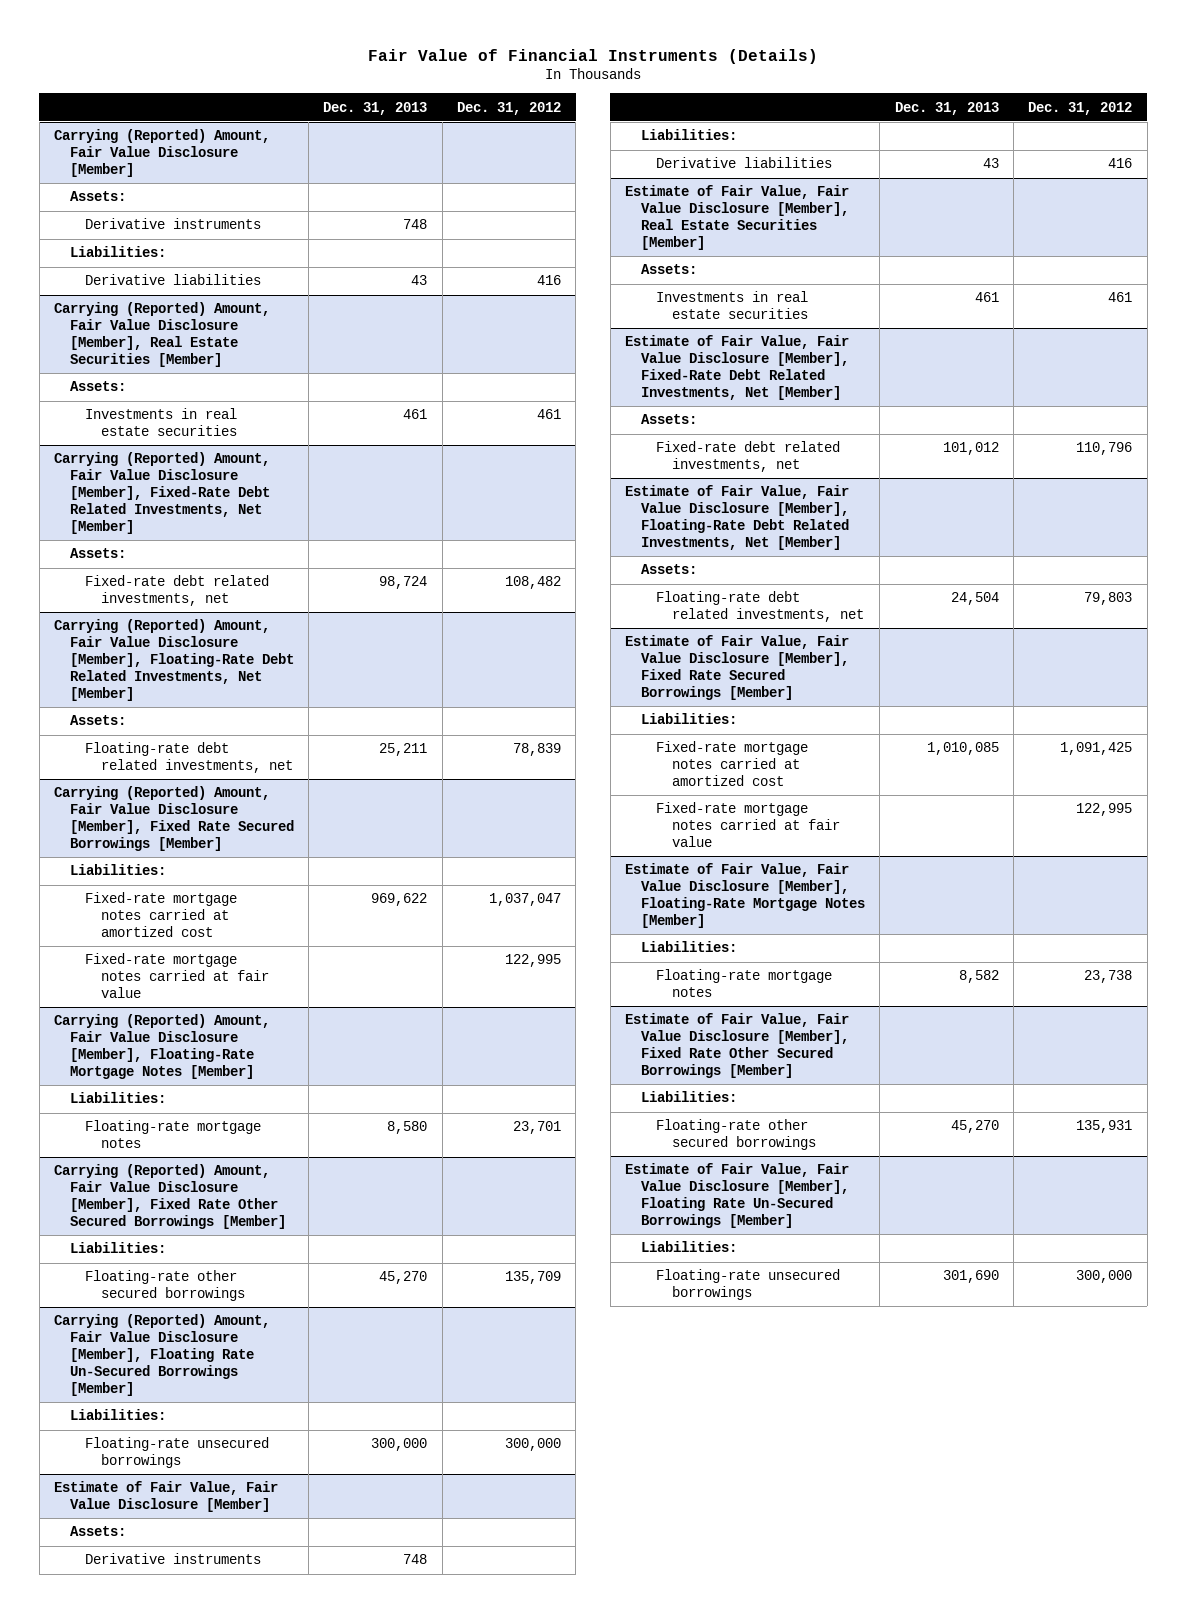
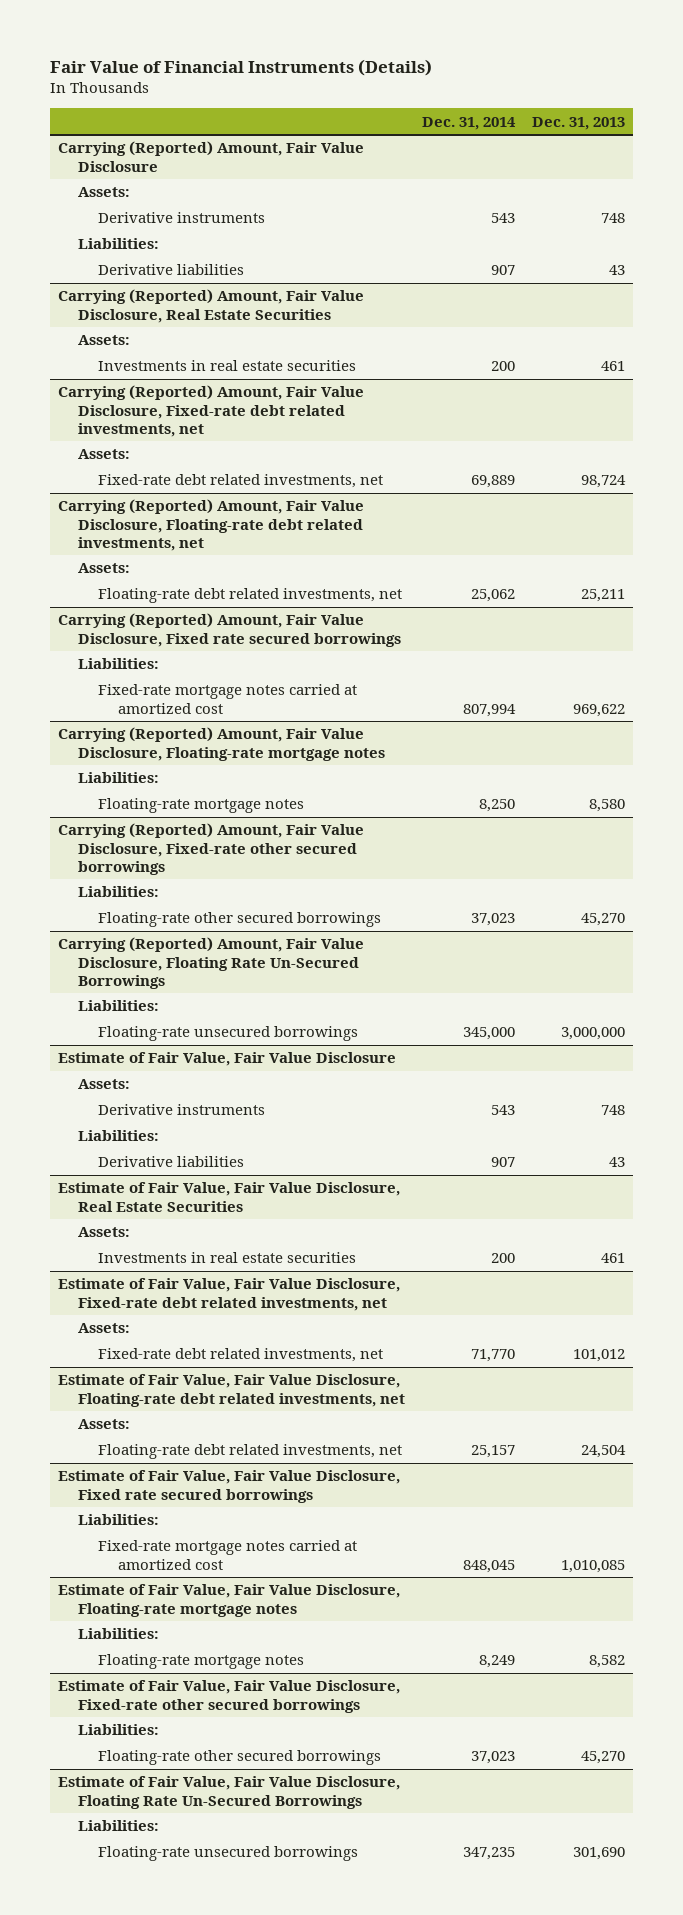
[456,101,561,115] Dec. 31, 2012 -> none
none -> [422,116,517,130] Dec. 31, 2014
[54,129,271,178] Carrying (Reported) Amount, Fair Value Disclosure [Member] -> [58,141,365,172] Carrying (Reported) Amount, Fair Value Disclosure
[54,302,271,367] Carrying (Reported) Amount, Fair Value Disclosure [Member], Real Estate Securities [Member] -> [58,289,365,323] Carrying (Reported) Amount, Fair Value Disclosure, Real Estate Securities
[54,452,271,534] Carrying (Reported) Amount, Fair Value Disclosure [Member], Fixed-Rate Debt Related Investments, Net [Member] -> [58,385,365,437] Carrying (Reported) Amount, Fair Value Disclosure, Fixed-rate debt related investments, net
[54,619,294,701] Carrying (Reported) Amount, Fair Value Disclosure [Member], Floating-Rate Debt Related Investments, Net [Member] -> [58,499,365,551] Carrying (Reported) Amount, Fair Value Disclosure, Floating-rate debt related investments, net
[54,786,294,851] Carrying (Reported) Amount, Fair Value Disclosure [Member], Fixed Rate Secured Borrowings [Member] -> [58,613,402,647] Carrying (Reported) Amount, Fair Value Disclosure, Fixed rate secured borrowings
[85,953,269,999] Fixed-rate mortgage notes carried at fair value -> none
[54,1014,271,1079] Carrying (Reported) Amount, Fair Value Disclosure [Member], Floating-Rate Mortgage Notes [Member] -> [58,727,386,761] Carrying (Reported) Amount, Fair Value Disclosure, Floating-rate mortgage notes
[54,1164,286,1229] Carrying (Reported) Amount, Fair Value Disclosure [Member], Fixed Rate Other Secured Borrowings [Member] -> [58,823,365,875] Carrying (Reported) Amount, Fair Value Disclosure, Fixed-rate other secured borrowings
[54,1314,271,1396] Carrying (Reported) Amount, Fair Value Disclosure [Member], Floating Rate Un-Secured Borrowings [Member] -> [58,937,365,989] Carrying (Reported) Amount, Fair Value Disclosure, Floating Rate Un-Secured Borrowings
[371,1438,428,1452] 300,000 -> [560,1027,625,1041] 3,000,000
[54,1481,279,1513] Estimate of Fair Value, Fair Value Disclosure [Member] -> [58,1052,397,1067] Estimate of Fair Value, Fair Value Disclosure
[625,185,850,250] Estimate of Fair Value, Fair Value Disclosure [Member], Real Estate Securities [Member] -> [58,1182,401,1212] Estimate of Fair Value, Fair Value Disclosure, Real Estate Securities
[625,335,850,400] Estimate of Fair Value, Fair Value Disclosure [Member], Fixed-Rate Debt Related Investments, Net [Member] -> [58,1278,401,1311] Estimate of Fair Value, Fair Value Disclosure, Fixed-rate debt related investments, net
[625,485,850,550] Estimate of Fair Value, Fair Value Disclosure [Member], Floating-Rate Debt Related Investments, Net [Member] -> [58,1374,406,1407] Estimate of Fair Value, Fair Value Disclosure, Floating-rate debt related investments, net
[625,635,850,700] Estimate of Fair Value, Fair Value Disclosure [Member], Fixed Rate Secured Borrowings [Member] -> [58,1470,401,1503] Estimate of Fair Value, Fair Value Disclosure, Fixed rate secured borrowings
[656,802,841,848] Fixed-rate mortgage notes carried at fair value -> none
[625,863,865,928] Estimate of Fair Value, Fair Value Disclosure [Member], Floating-Rate Mortgage Notes [Member] -> [58,1584,401,1617] Estimate of Fair Value, Fair Value Disclosure, Floating-rate mortgage notes
[625,1013,850,1078] Estimate of Fair Value, Fair Value Disclosure [Member], Fixed Rate Other Secured Borrowings [Member] -> [58,1680,401,1713] Estimate of Fair Value, Fair Value Disclosure, Fixed-rate other secured borrowings
[625,1163,850,1228] Estimate of Fair Value, Fair Value Disclosure [Member], Floating Rate Un-Secured Borrowings [Member] -> [58,1776,401,1809] Estimate of Fair Value, Fair Value Disclosure, Floating Rate Un-Secured Borrowings

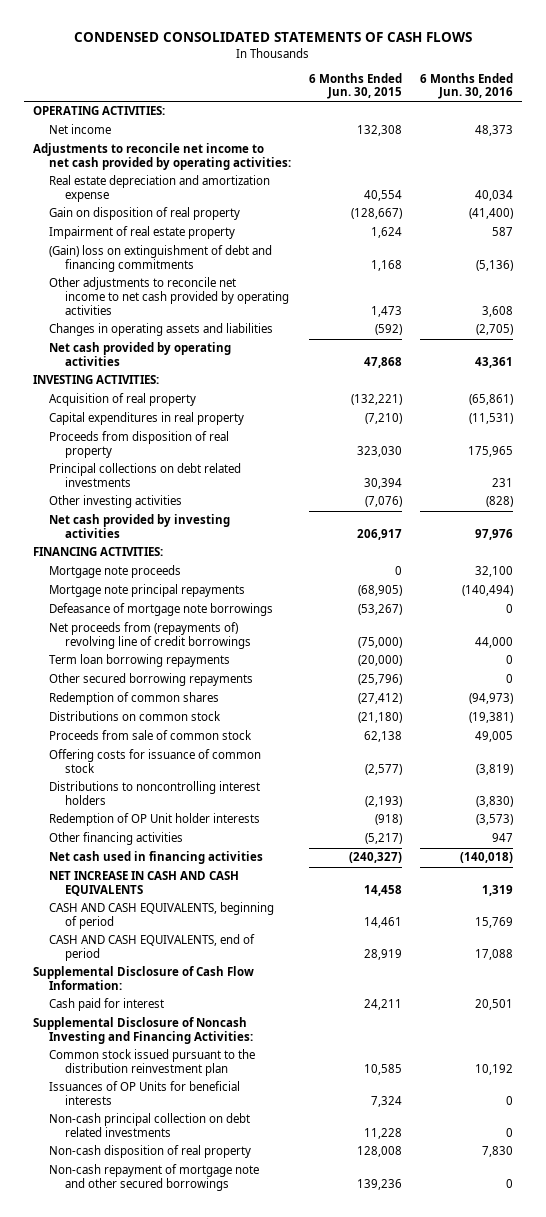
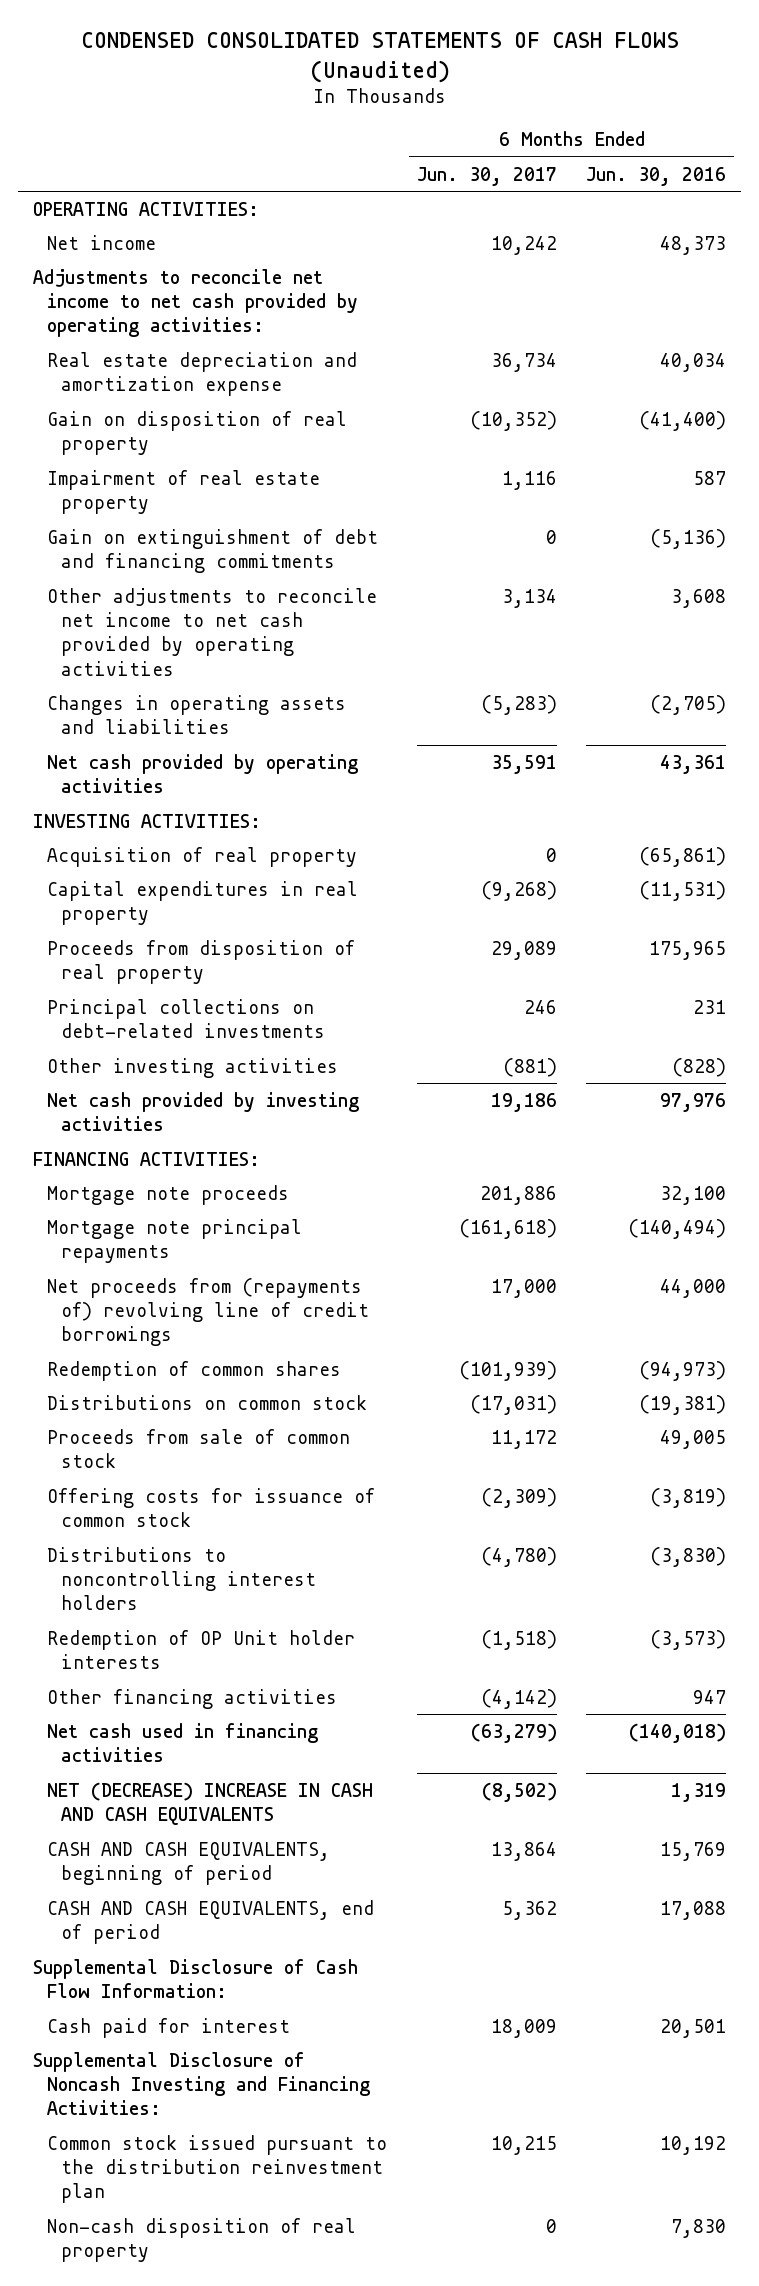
[73,31,472,42] CONDENSED CONSOLIDATED STATEMENTS OF CASH FLOWS -> [80,31,679,83] CONDENSED CONSOLIDATED STATEMENTS OF CASH FLOWS (Unaudited)
[308,72,402,100] 6 Months Ended Jun. 30, 2015 -> none
none -> [416,166,557,186] Jun. 30, 2017
[48,245,272,273] (Gain) loss on extinguishment of debt and financing commitments -> [46,528,378,574] Gain on extinguishment of debt and financing commitments
[48,463,241,488] Principal collections on debt related investments -> [46,998,325,1039] Principal collections on debt-related investments
[48,603,273,617] Defeasance of mortgage note borrowings -> none
[48,654,230,668] Term loan borrowing repayments -> none
[48,673,253,687] Other secured borrowing repayments -> none
[48,871,239,897] NET INCREASE IN CASH AND CASH EQUIVALENTS -> [46,1781,373,1826] NET (DECREASE) INCREASE IN CASH AND CASH EQUIVALENTS
[48,1081,240,1106] Issuances of OP Units for beneficial interests -> none
[48,1113,250,1138] Non-cash principal collection on debt related investments -> none
[48,1164,259,1192] Non-cash repayment of mortgage note and other secured borrowings -> none

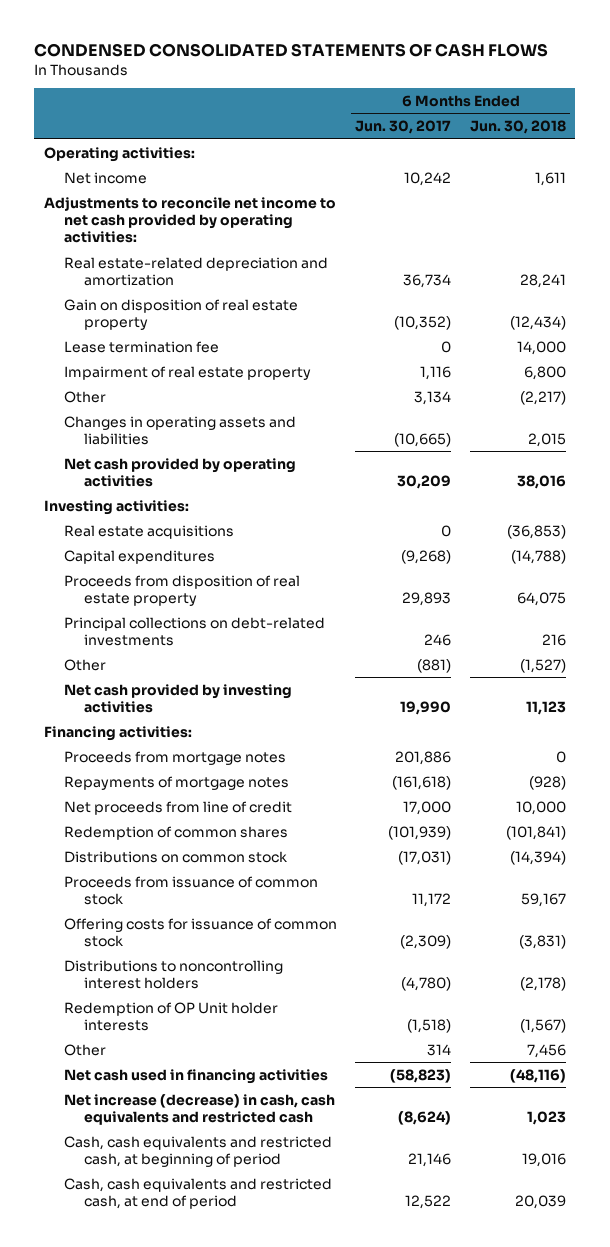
[80,31,679,83] CONDENSED CONSOLIDATED STATEMENTS OF CASH FLOWS (Unaudited) -> [34,42,549,57] CONDENSED CONSOLIDATED STATEMENTS OF CASH FLOWS
[586,166,727,186] Jun. 30, 2016 -> none
none -> [469,120,566,135] Jun. 30, 2018
[32,201,259,216] OPERATING ACTIVITIES: -> [43,146,195,162] Operating activities:
[46,351,357,397] Real estate depreciation and amortization expense -> [63,256,328,286] Real estate-related depreciation and amortization
[46,410,347,456] Gain on disposition of real property -> [63,298,298,330] Gain on disposition of real estate property
none -> [63,340,219,353] Lease termination fee
[46,528,378,574] Gain on extinguishment of debt and financing commitments -> none
[46,587,377,676] Other adjustments to reconcile net income to net cash provided by operating activities -> [63,390,106,403] Other
[480,694,557,715] (5,283) -> [394,432,452,447] (10,665)
[490,754,557,774] 35,591 -> [397,474,452,489] 30,209
[32,813,261,828] INVESTING ACTIVITIES: -> [43,499,189,515] Investing activities:
[46,846,357,867] Acquisition of real property -> [63,524,234,539] Real estate acquisitions
[46,880,358,926] Capital expenditures in real property -> [63,549,215,564] Capital expenditures
[46,939,355,985] Proceeds from disposition of real property -> [63,574,300,606] Proceeds from disposition of real estate property
[490,940,557,960] 29,089 -> [402,591,452,606] 29,893
[46,1057,338,1078] Other investing activities -> [63,658,106,671] Other
[490,1092,557,1112] 19,186 -> [400,700,452,715] 19,990
[32,1151,260,1166] FINANCING ACTIVITIES: -> [43,725,192,741] Financing activities:
[46,1184,289,1205] Mortgage note proceeds -> [63,750,286,765] Proceeds from mortgage notes
[46,1218,302,1264] Mortgage note principal repayments -> [63,775,289,790] Repayments of mortgage notes
[46,1277,369,1347] Net proceeds from (repayments of) revolving line of credit borrowings -> [63,800,292,815] Net proceeds from line of credit
[46,1428,350,1469] Proceeds from sale of common stock -> [63,875,318,905] Proceeds from issuance of common stock
[32,1958,358,1999] Supplemental Disclosure of Cash Flow Information: -> none
[46,2017,290,2038] Cash paid for interest -> none
[32,2051,370,2116] Supplemental Disclosure of Noncash Investing and Financing Activities: -> none
[46,2134,387,2204] Common stock issued pursuant to the distribution reinvestment plan -> none
[46,2217,356,2263] Non-cash disposition of real property -> none
[46,1688,337,1709] Other financing activities -> [63,1043,106,1056] Other
[480,1688,557,1709] (4,142) -> [427,1043,452,1056] 314
[470,1722,557,1743] (63,279) -> [390,1068,452,1083] (58,823)
[46,1781,373,1826] NET (DECREASE) INCREASE IN CASH AND CASH EQUIVALENTS -> [63,1093,335,1125] Net increase (decrease) in cash, cash equivalents and restricted cash
[481,1781,557,1802] (8,502) -> [398,1110,452,1125] (8,624)
[46,1841,330,1886] CASH AND CASH EQUIVALENTS, beginning of period -> [63,1135,332,1167] Cash, cash equivalents and restricted cash, at beginning of period
[490,1841,557,1861] 13,864 -> [408,1152,452,1167] 21,146
[46,1899,374,1945] CASH AND CASH EQUIVALENTS, end of period -> [63,1177,332,1209] Cash, cash equivalents and restricted cash, at end of period
[501,1900,557,1920] 5,362 -> [405,1194,452,1209] 12,522

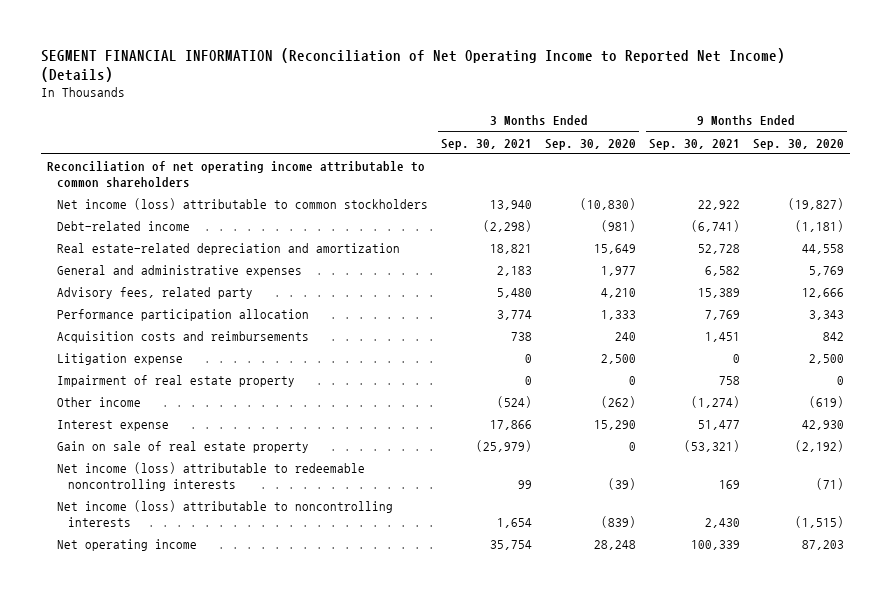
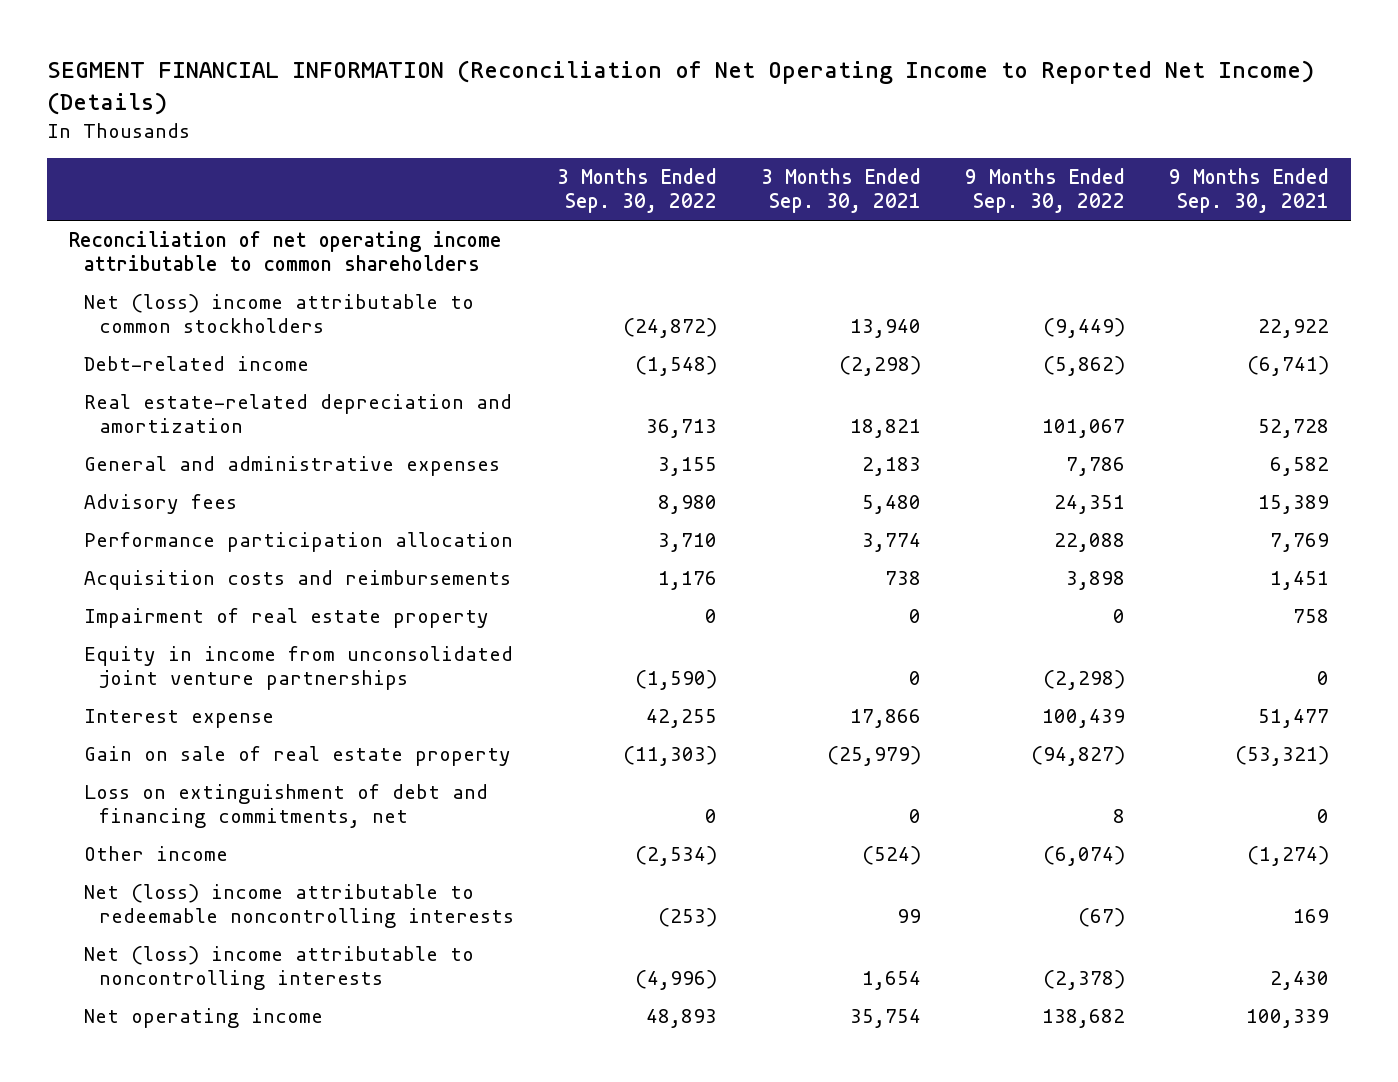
[545,138,637,150] Sep. 30, 2020 -> none
[752,138,844,150] Sep. 30, 2020 -> none
none -> [557,168,718,214] 3 Months Ended Sep. 30, 2022
none -> [965,168,1126,214] 9 Months Ended Sep. 30, 2022
[57,198,429,211] Net income (loss) attributable to common stockholders -> [83,294,474,334] Net (loss) income attributable to common stockholders
[57,287,254,300] Advisory fees, related party -> [83,494,237,515] Advisory fees
[57,353,184,366] Litigation expense -> none
none -> [83,646,513,691] Equity in income from unconsolidated joint venture partnerships
none -> [83,784,488,829] Loss on extinguishment of debt and financing commitments, net
[57,397,142,408] Other income -> [83,846,228,862] Other income
[57,462,366,491] Net income (loss) attributable to redeemable noncontrolling interests -> [83,884,514,929] Net (loss) income attributable to redeemable noncontrolling interests
[57,500,394,527] Net income (loss) attributable to noncontrolling interests -> [83,946,474,991] Net (loss) income attributable to noncontrolling interests

